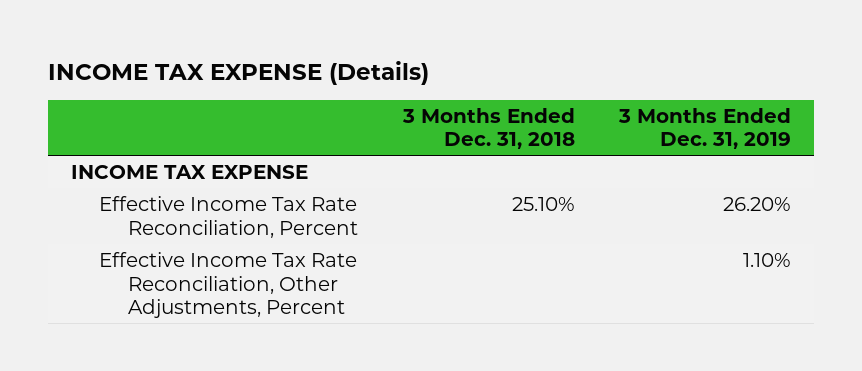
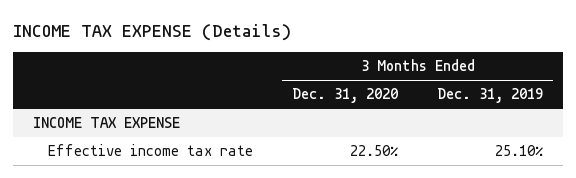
[401,107,575,150] 3 Months Ended Dec. 31, 2018 -> none
none -> [291,88,398,104] Dec. 31, 2020
[99,252,358,319] Effective Income Tax Rate Reconciliation, Other Adjustments, Percent -> none
[99,196,358,238] Effective Income Tax Rate Reconciliation, Percent -> [47,144,253,157] Effective income tax rate
[723,197,792,212] 26.20% -> [495,145,544,157] 25.10%

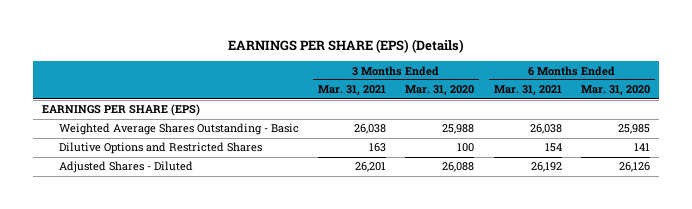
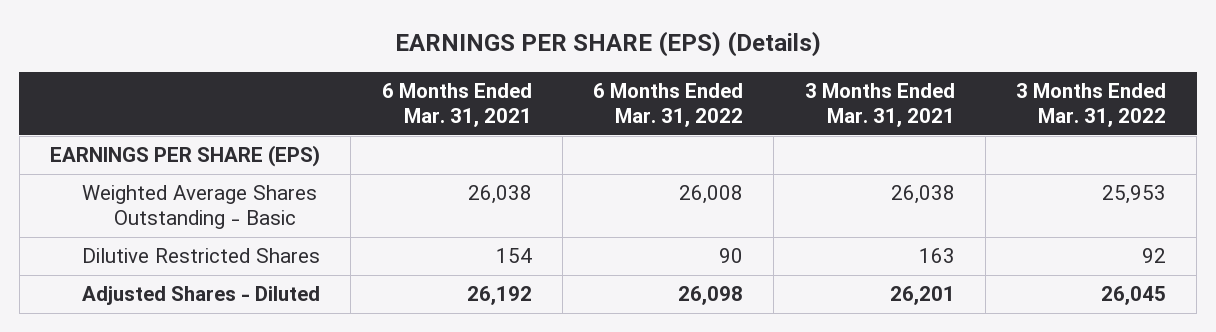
[405,85,475,96] Mar. 31, 2020 -> none
[580,85,650,96] Mar. 31, 2020 -> none
none -> [593,83,744,128] 6 Months Ended Mar. 31, 2022
none -> [1016,83,1167,128] 3 Months Ended Mar. 31, 2022
[58,142,262,155] Dilutive Options and Restricted Shares -> [82,248,321,264] Dilutive Restricted Shares

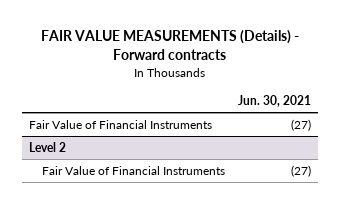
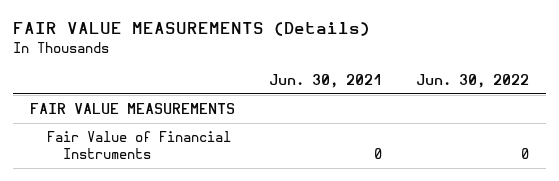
[41,30,300,61] FAIR VALUE MEASUREMENTS (Details) - Forward contracts -> [13,22,371,37] FAIR VALUE MEASUREMENTS (Details)
none -> [415,74,529,89] Jun. 30, 2022
[28,142,66,153] Level 2 -> none
[42,166,226,176] Fair Value of Financial Instruments -> none
none -> [30,102,236,114] FAIR VALUE MEASUREMENTS
[291,119,312,132] (27) -> [374,148,383,160] 0

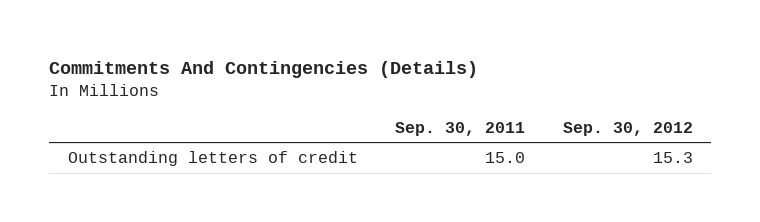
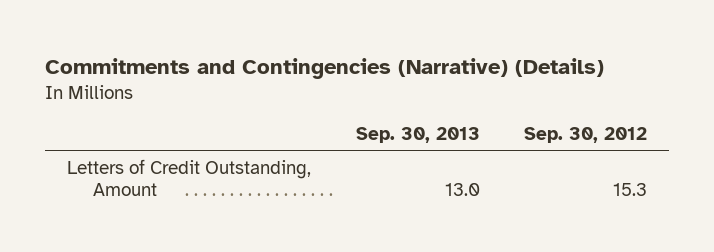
[49,61,479,79] Commitments And Contingencies (Details) -> [44,57,604,79] Commitments and Contingencies (Narrative) (Details)
[395,121,526,136] Sep. 30, 2011 -> none
none -> [355,127,480,144] Sep. 30, 2013
[67,151,358,167] Outstanding letters of credit -> [67,158,312,197] Letters of Credit Outstanding, Amount

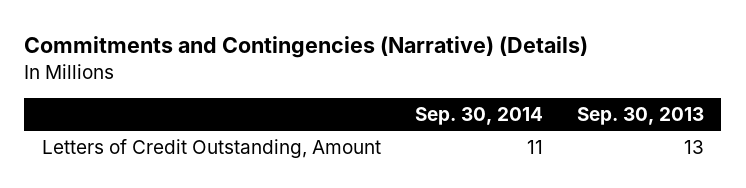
[524,127,648,144] Sep. 30, 2012 -> none
none -> [414,106,543,125] Sep. 30, 2014
[444,183,480,197] 13.0 -> [684,140,705,155] 13

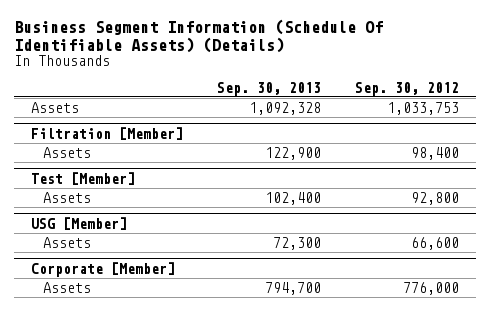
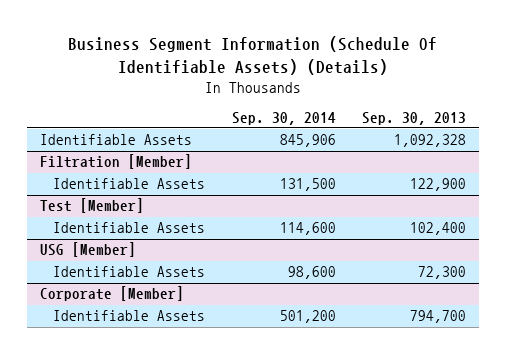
[355,81,460,96] Sep. 30, 2012 -> none
none -> [231,111,336,125] Sep. 30, 2014
[31,101,80,113] Assets -> [39,134,192,146] Identifiable Assets
[42,146,91,158] Assets -> [53,178,206,190] Identifiable Assets
[42,191,91,203] Assets -> [53,222,206,234] Identifiable Assets
[42,236,91,248] Assets -> [53,266,206,278] Identifiable Assets
[42,281,91,293] Assets -> [53,310,206,322] Identifiable Assets

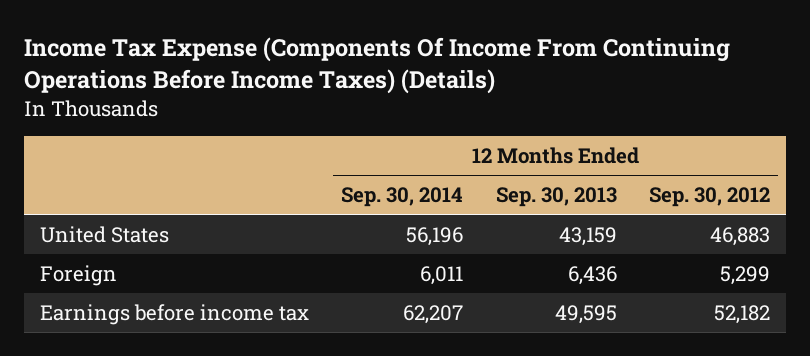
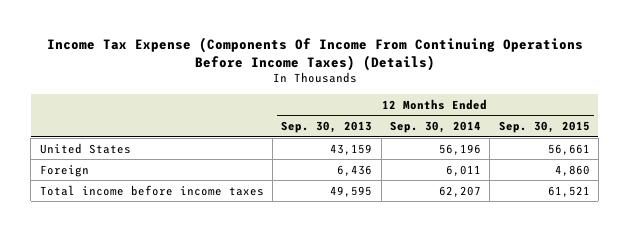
[648,187,770,208] Sep. 30, 2012 -> none
none -> [498,121,590,134] Sep. 30, 2015
[40,303,310,325] Earnings before income tax -> [39,184,264,196] Total income before income taxes

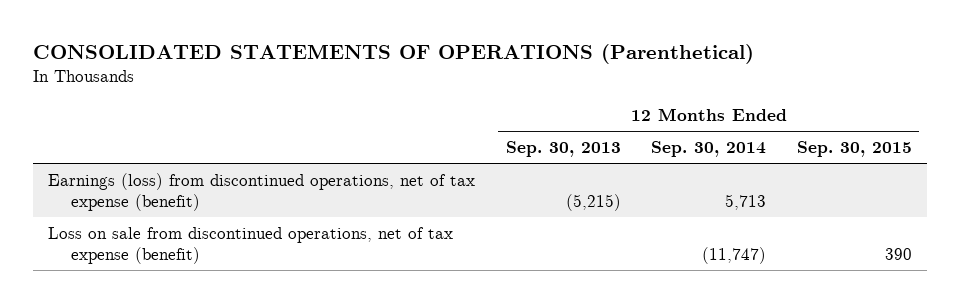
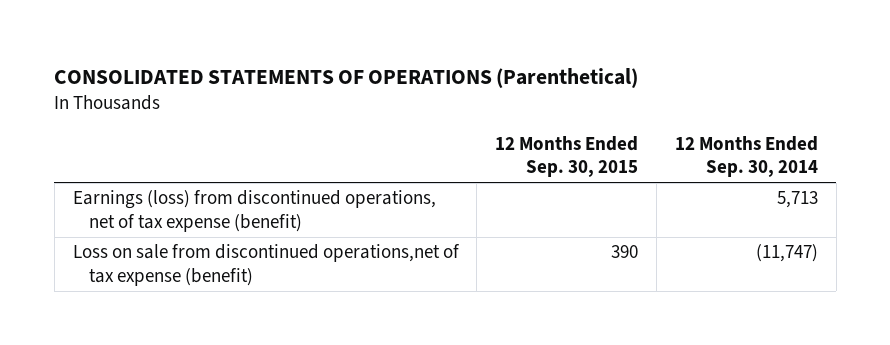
[505,141,621,158] Sep. 30, 2013 -> none
[48,226,454,265] Loss on sale from discontinued operations, net of tax expense (benefit) -> [72,244,460,287] Loss on sale from discontinued operations,net of tax expense (benefit)

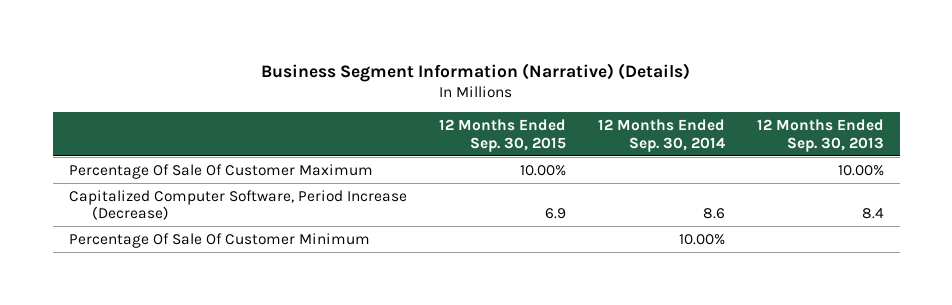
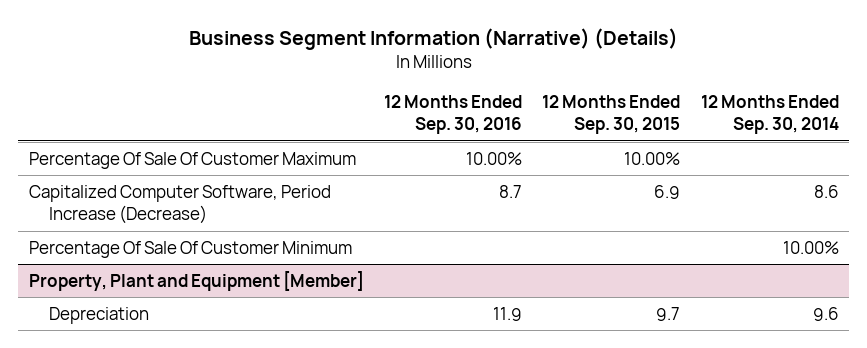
[756,119,884,152] 12 Months Ended Sep. 30, 2013 -> none
none -> [383,94,522,135] 12 Months Ended Sep. 30, 2016
none -> [28,270,364,291] Property, Plant and Equipment [Member]
none -> [48,306,149,324] Depreciation

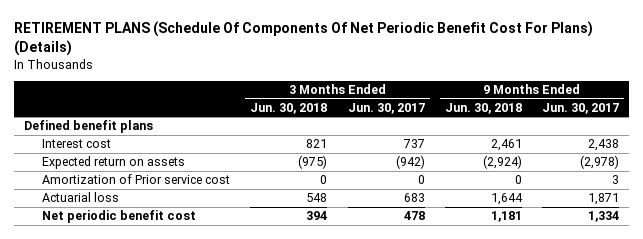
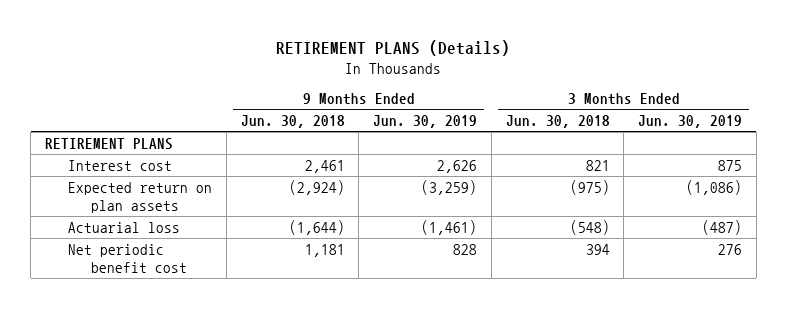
[13,20,593,56] RETIREMENT PLANS (Schedule Of Components Of Net Periodic Benefit Cost For Plans) (Details) -> [276,40,511,57] RETIREMENT PLANS (Details)
[347,102,425,114] Jun. 30, 2017 -> none
[542,102,620,114] Jun. 30, 2017 -> none
none -> [373,115,478,129] Jun. 30, 2019
none -> [638,115,743,129] Jun. 30, 2019
[23,120,153,134] Defined benefit plans -> none
none -> [44,137,173,150] RETIREMENT PLANS
[42,174,231,185] Amortization of Prior service cost -> none
[42,156,186,170] Expected return on assets -> [68,181,213,213] Expected return on plan assets
[306,193,328,203] 548 -> [569,219,610,235] (548)
[490,193,523,206] 1,644 -> [288,219,345,235] (1,644)

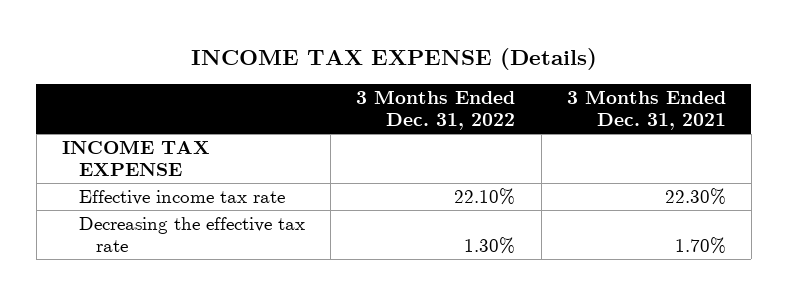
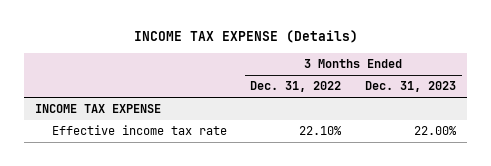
[566,89,726,131] 3 Months Ended Dec. 31, 2021 -> none
none -> [364,81,456,93] Dec. 31, 2023
[79,217,306,253] Decreasing the effective tax rate -> none

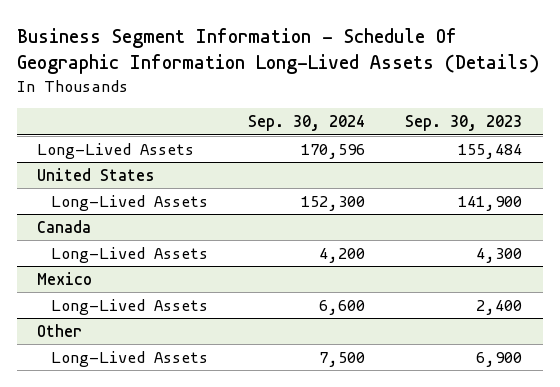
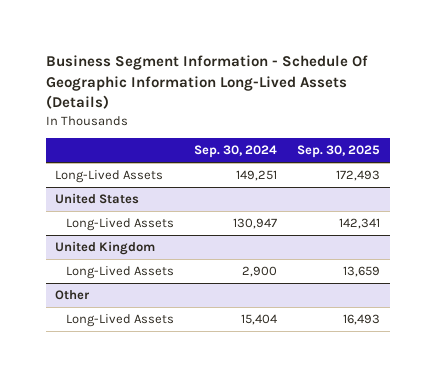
[405,115,523,132] Sep. 30, 2023 -> none
none -> [296,145,380,159] Sep. 30, 2025
[300,143,365,159] 170,596 -> [235,170,277,182] 149,251
[37,219,92,233] Canada -> none
[37,271,93,285] Mexico -> none
[50,298,208,315] Long-Lived Assets -> none
[300,195,365,211] 152,300 -> [232,218,277,230] 130,947
none -> [55,241,156,256] United Kingdom
[318,247,365,263] 4,200 -> [241,266,277,278] 2,900
[318,351,365,367] 7,500 -> [240,314,277,326] 15,404

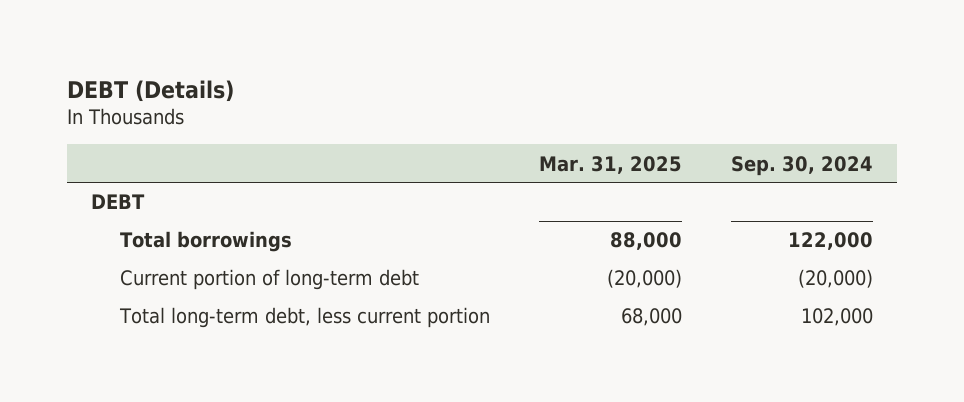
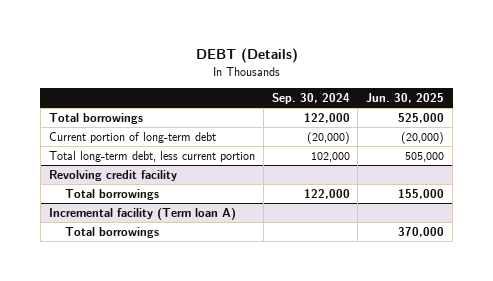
[538,155,682,174] Mar. 31, 2025 -> none
none -> [366,92,445,103] Jun. 30, 2025
[90,194,145,210] DEBT -> none
none -> [48,169,177,181] Revolving credit facility
none -> [65,188,160,200] Total borrowings
none -> [48,207,236,220] Incremental facility (Term loan A)
none -> [65,226,160,238] Total borrowings

